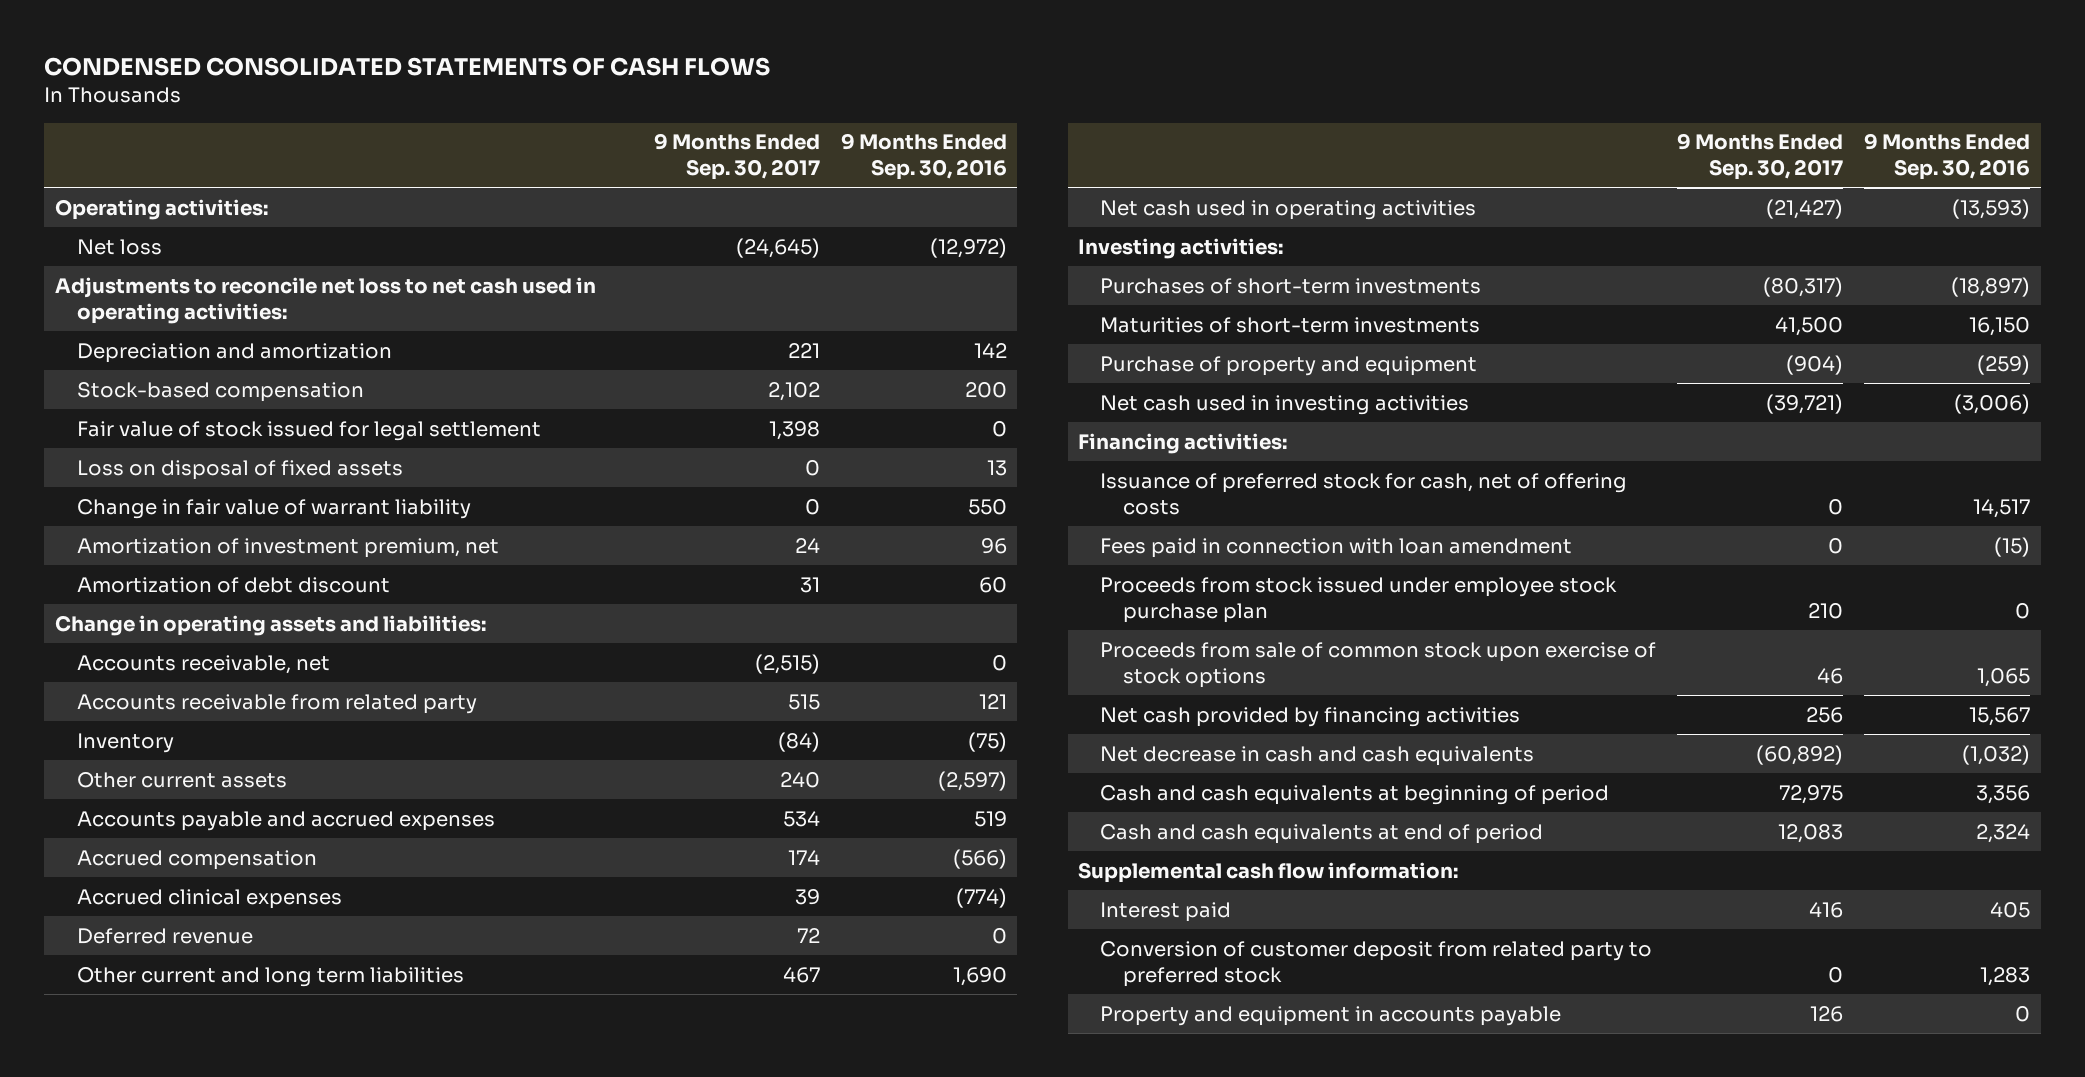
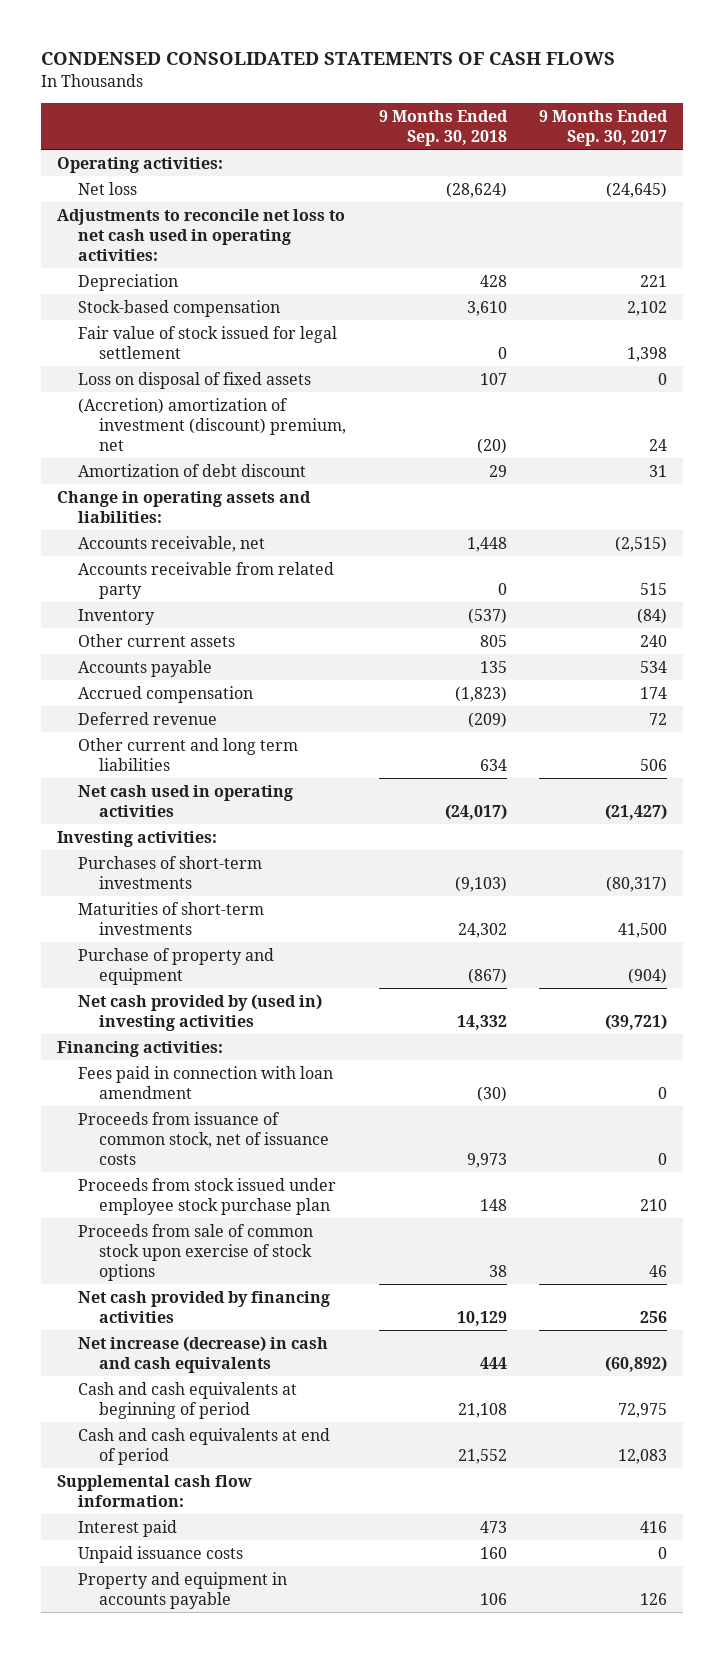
[841,133,1008,181] 9 Months Ended Sep. 30, 2016 -> none
none -> [378,109,508,146] 9 Months Ended Sep. 30, 2018
[77,342,393,363] Depreciation and amortization -> [78,273,179,291] Depreciation
[77,498,472,519] Change in fair value of warrant liability -> none
[77,537,500,558] Amortization of investment premium, net -> [78,397,347,451] (Accretion) amortization of investment (discount) premium, net
[77,810,496,831] Accounts payable and accrued expenses -> [78,659,213,677] Accounts payable
[77,888,343,909] Accrued clinical expenses -> none
[783,966,821,983] 467 -> [640,758,668,771] 506
[1100,394,1470,415] Net cash used in investing activities -> [78,993,323,1031] Net cash provided by (used in) investing activities
[1100,472,1628,515] Issuance of preferred stock for cash, net of offering costs -> none
none -> [78,1111,330,1165] Proceeds from issuance of common stock, net of issuance costs
[1100,745,1535,766] Net decrease in cash and cash equivalents -> [78,1335,329,1373] Net increase (decrease) in cash and cash equivalents
[1100,940,1653,987] Conversion of customer deposit from related party to preferred stock -> none
none -> [78,1545,244,1563] Unpaid issuance costs

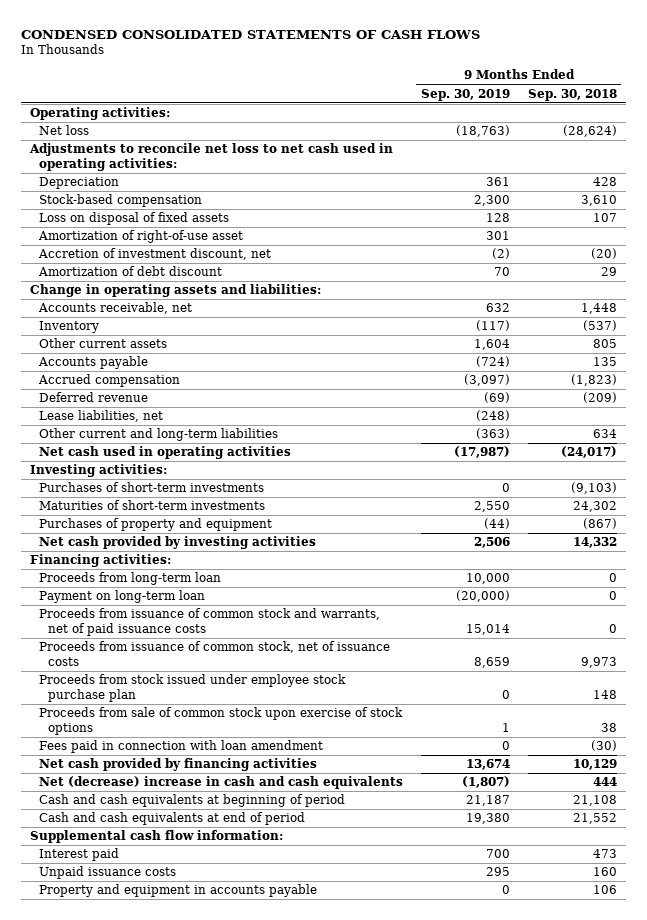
[539,109,669,146] 9 Months Ended Sep. 30, 2017 -> none
none -> [420,88,510,101] Sep. 30, 2019
[78,325,338,359] Fair value of stock issued for legal settlement -> none
none -> [37,230,243,244] Amortization of right-of-use asset
[78,397,347,451] (Accretion) amortization of investment (discount) premium, net -> [37,248,271,261] Accretion of investment discount, net
[78,561,335,599] Accounts receivable from related party -> none
none -> [38,410,163,423] Lease liabilities, net
[78,737,299,771] Other current and long term liabilities -> [38,428,278,442] Other current and long-term liabilities
[78,947,275,985] Purchase of property and equipment -> [38,518,272,532] Purchases of property and equipment
[78,993,323,1031] Net cash provided by (used in) investing activities -> [38,536,316,550] Net cash provided by investing activities
none -> [38,572,221,586] Proceeds from long-term loan
none -> [38,590,205,604] Payment on long-term loan
none -> [38,608,380,636] Proceeds from issuance of common stock and warrants, net of paid issuance costs
[78,1065,334,1099] Fees paid in connection with loan amendment -> [38,740,323,754] Fees paid in connection with loan amendment
[78,1335,329,1373] Net increase (decrease) in cash and cash equivalents -> [38,776,403,790] Net (decrease) increase in cash and cash equivalents

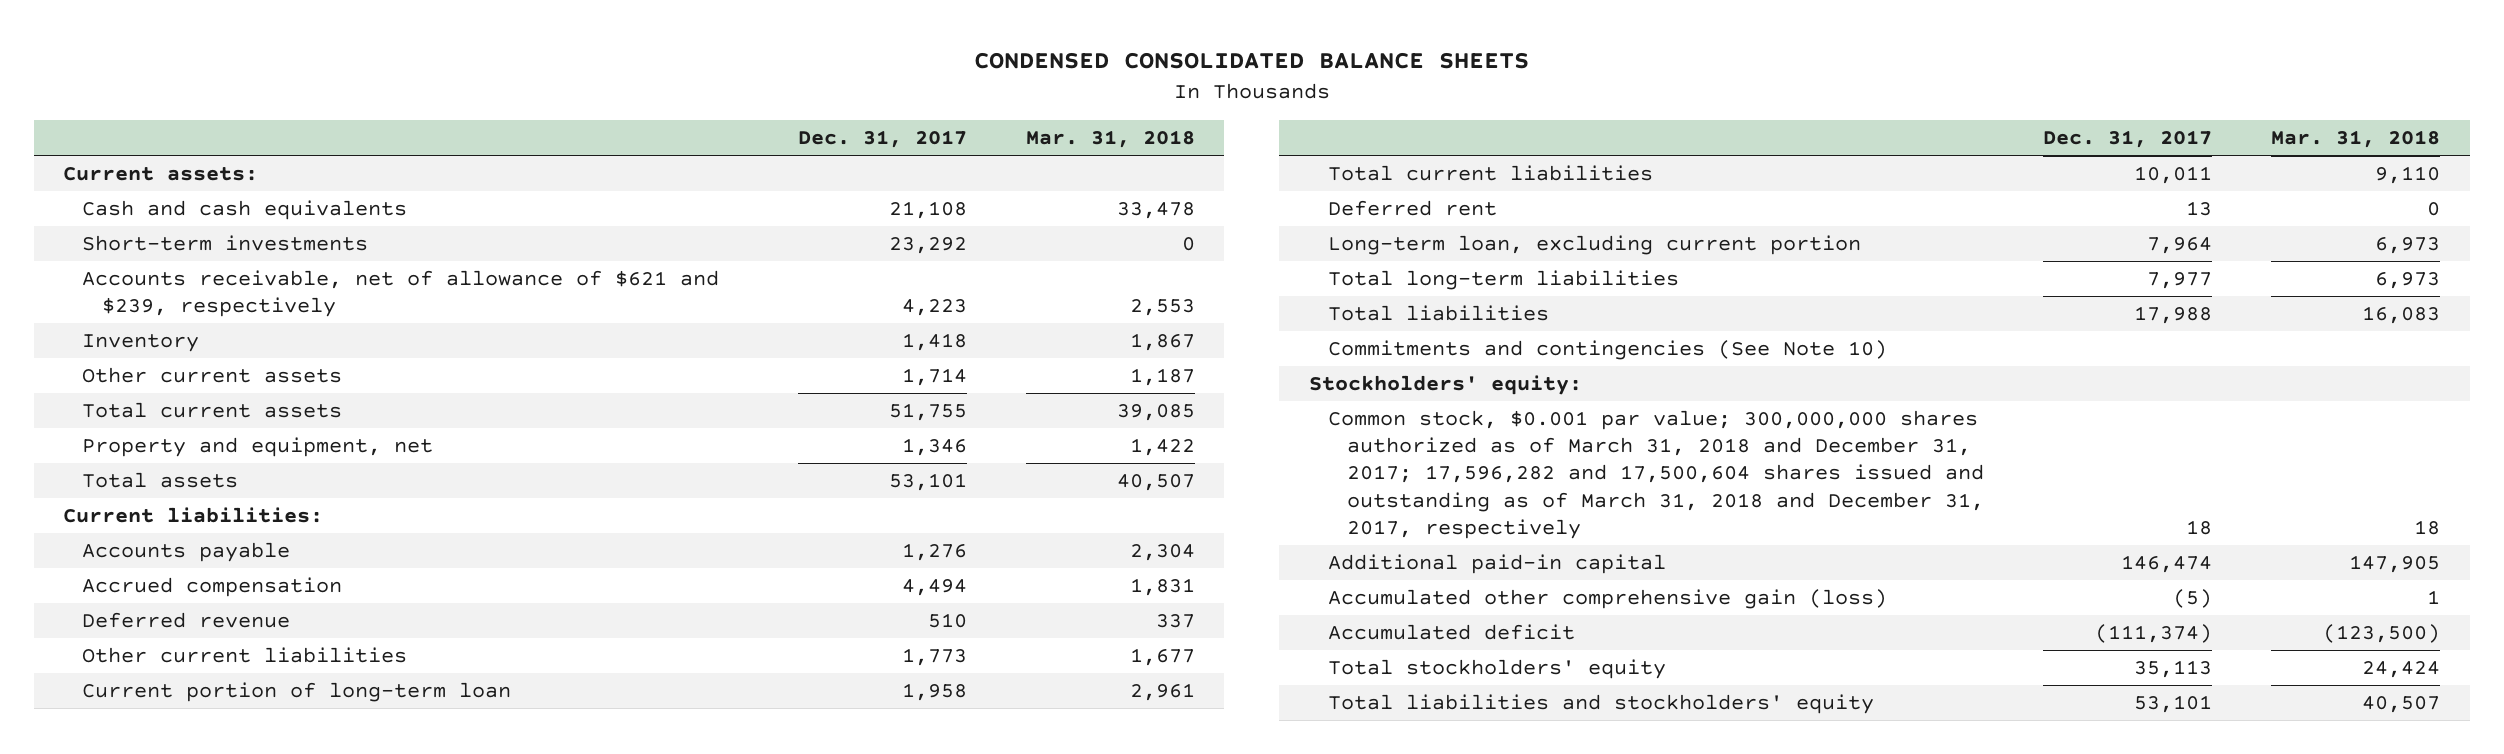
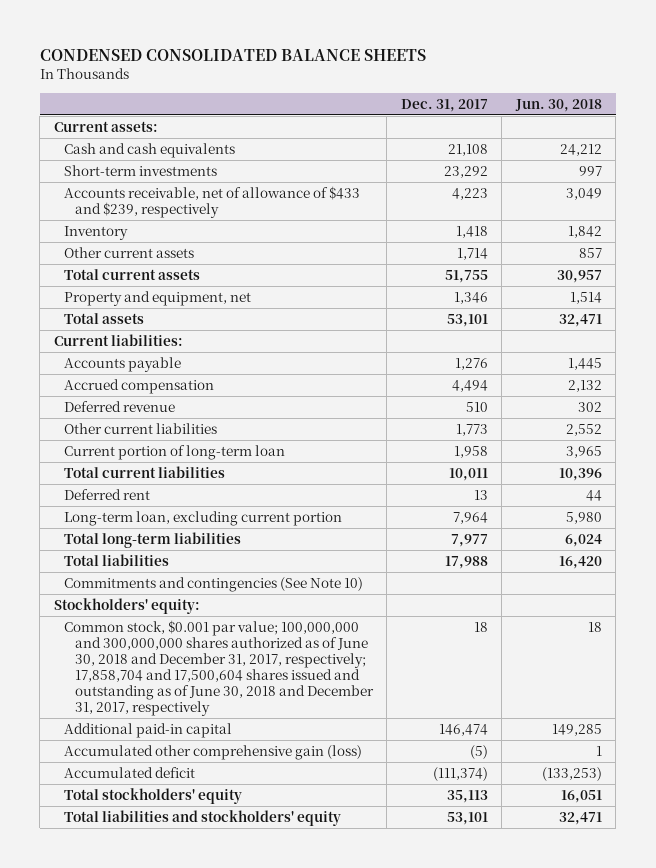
[1025,129,1195,148] Mar. 31, 2018 -> none
none -> [514,98,602,112] Jun. 30, 2018
[82,270,720,318] Accounts receivable, net of allowance of $621 and $239, respectively -> [64,185,361,219] Accounts receivable, net of allowance of $433 and $239, respectively
[1328,410,1985,539] Common stock, $0.001 par value; 300,000,000 shares authorized as of March 31, 2018 and December 31, 2017; 17,596,282 and 17,500,604 shares issued and outstanding as of March 31, 2018 and December 31, 2017, respectively -> [64,619,374,717] Common stock, $0.001 par value; 100,000,000 and 300,000,000 shares authorized as of June 30, 2018 and December 31, 2017, respectively; 17,858,704 and 17,500,604 shares issued and outstanding as of June 30, 2018 and December 31, 2017, respectively

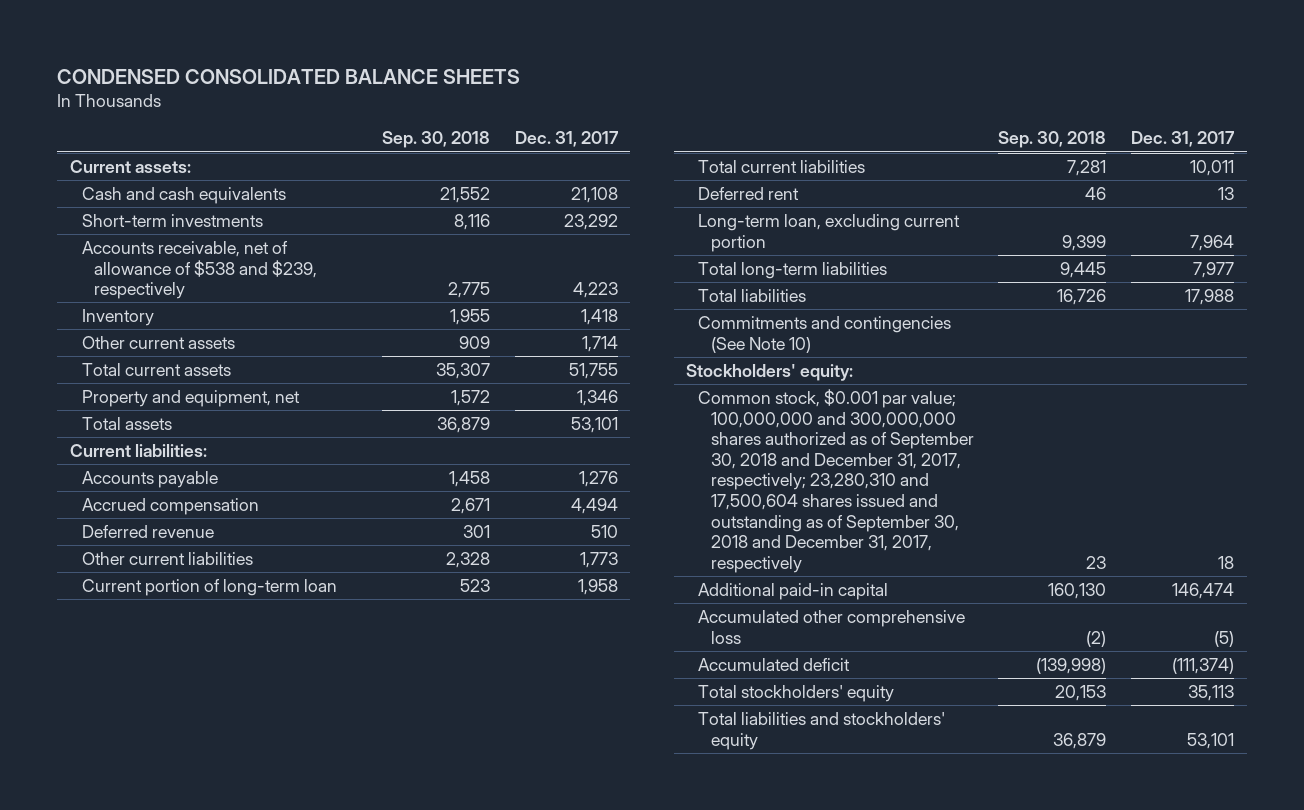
[514,98,602,112] Jun. 30, 2018 -> none
none -> [382,131,491,149] Sep. 30, 2018
[64,185,361,219] Accounts receivable, net of allowance of $433 and $239, respectively -> [81,240,318,300] Accounts receivable, net of allowance of $538 and $239, respectively
[64,619,374,717] Common stock, $0.001 par value; 100,000,000 and 300,000,000 shares authorized as of June 30, 2018 and December 31, 2017, respectively; 17,858,704 and 17,500,604 shares issued and outstanding as of June 30, 2018 and December 31, 2017, respectively -> [698,388,974,573] Common stock, $0.001 par value; 100,000,000 and 300,000,000 shares authorized as of September 30, 2018 and December 31, 2017, respectively; 23,280,310 and 17,500,604 shares issued and outstanding as of September 30, 2018 and December 31, 2017, respectively
[64,744,363,760] Accumulated other comprehensive gain (loss) -> [698,609,966,644] Accumulated other comprehensive loss

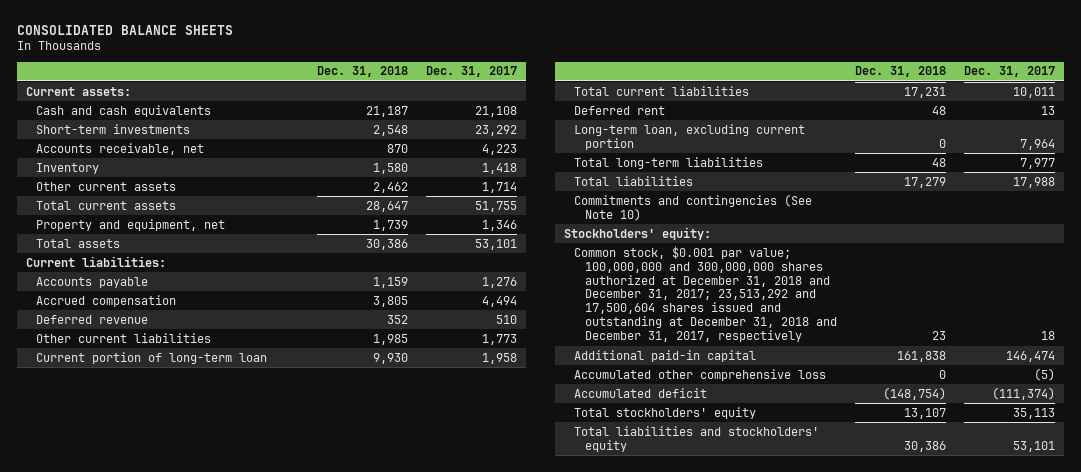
[57,68,521,84] CONDENSED CONSOLIDATED BALANCE SHEETS -> [16,24,233,35] CONSOLIDATED BALANCE SHEETS
[382,131,491,149] Sep. 30, 2018 -> none
none -> [316,66,408,78] Dec. 31, 2018
[81,240,318,300] Accounts receivable, net of allowance of $538 and $239, respectively -> [36,142,205,155] Accounts receivable, net
[698,388,974,573] Common stock, $0.001 par value; 100,000,000 and 300,000,000 shares authorized as of September 30, 2018 and December 31, 2017, respectively; 23,280,310 and 17,500,604 shares issued and outstanding as of September 30, 2018 and December 31, 2017, respectively -> [574,245,837,343] Common stock, $0.001 par value; 100,000,000 and 300,000,000 shares authorized at December 31, 2018 and December 31, 2017; 23,513,292 and 17,500,604 shares issued and outstanding at December 31, 2018 and December 31, 2017, respectively

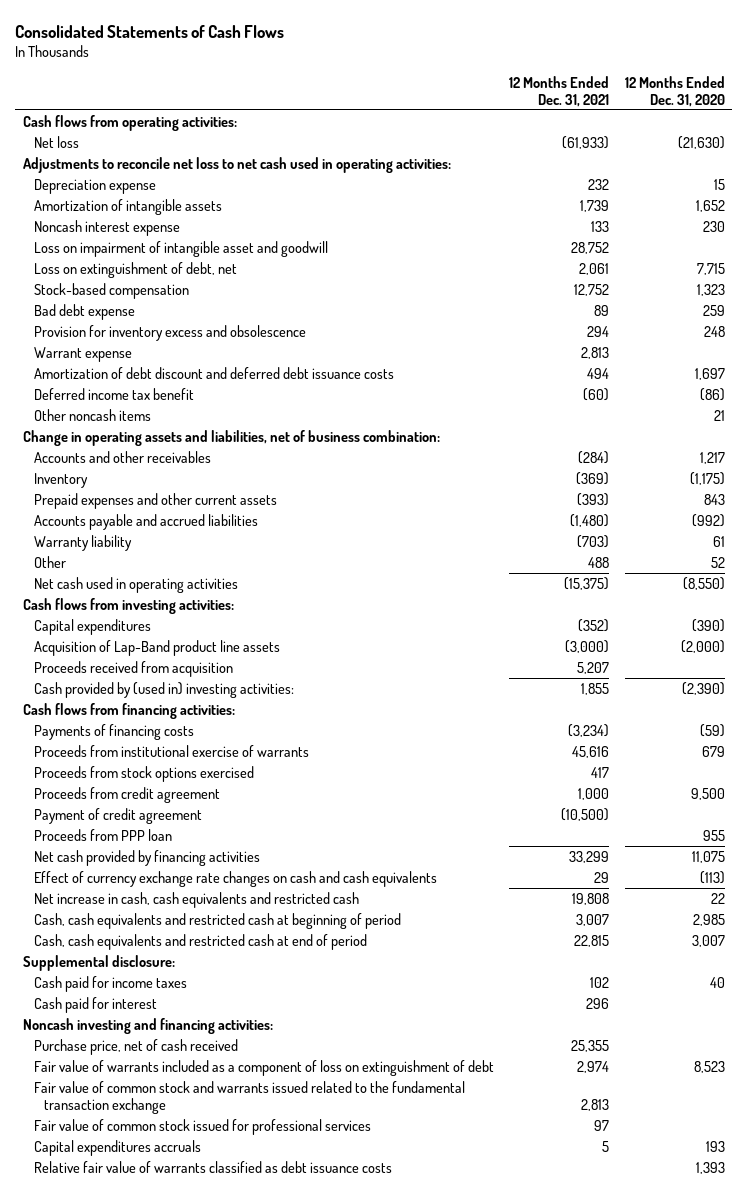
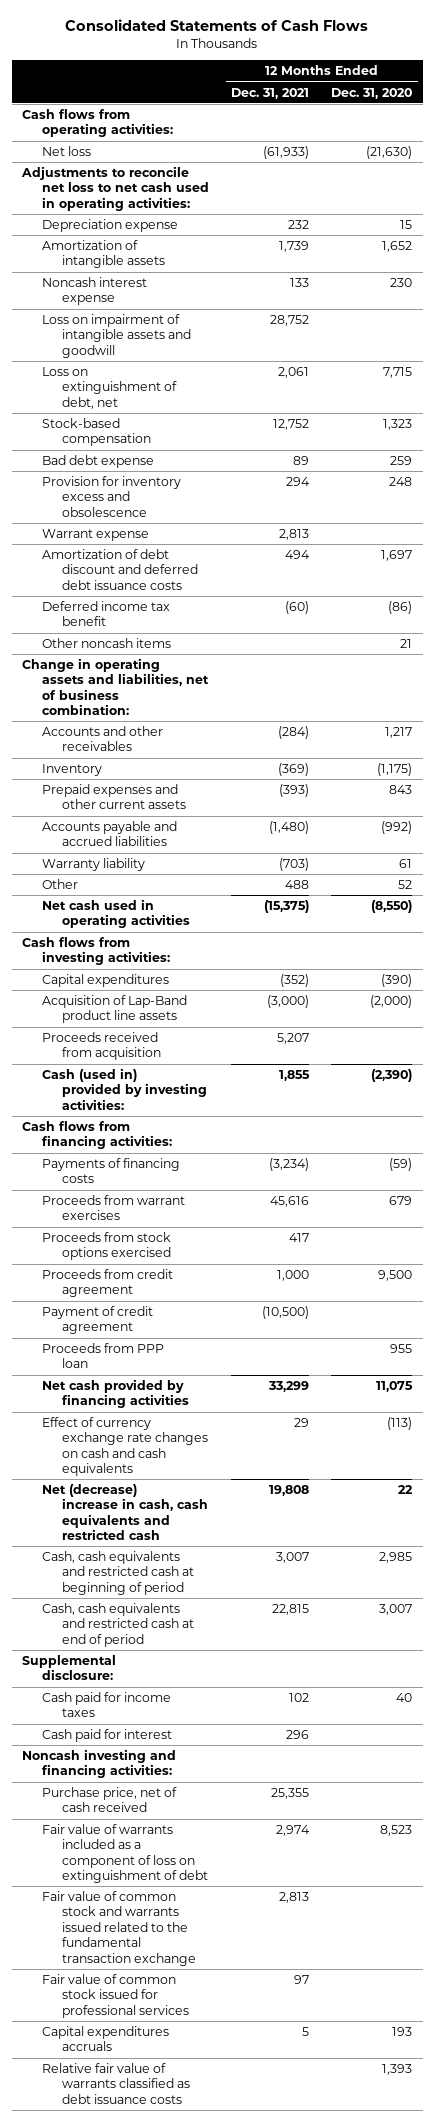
[33,240,328,257] Loss on impairment of intangible asset and goodwill -> [42,313,192,358] Loss on impairment of intangible assets and goodwill
[33,681,294,698] Cash provided by (used in) investing activities: -> [42,1067,208,1110] Cash (used in) provided by investing activities:
[33,744,309,757] Proceeds from institutional exercise of warrants -> [42,1194,186,1221] Proceeds from warrant exercises
[33,891,359,908] Net increase in cash, cash equivalents and restricted cash -> [42,1483,209,1541] Net (decrease) increase in cash, cash equivalents and restricted cash

